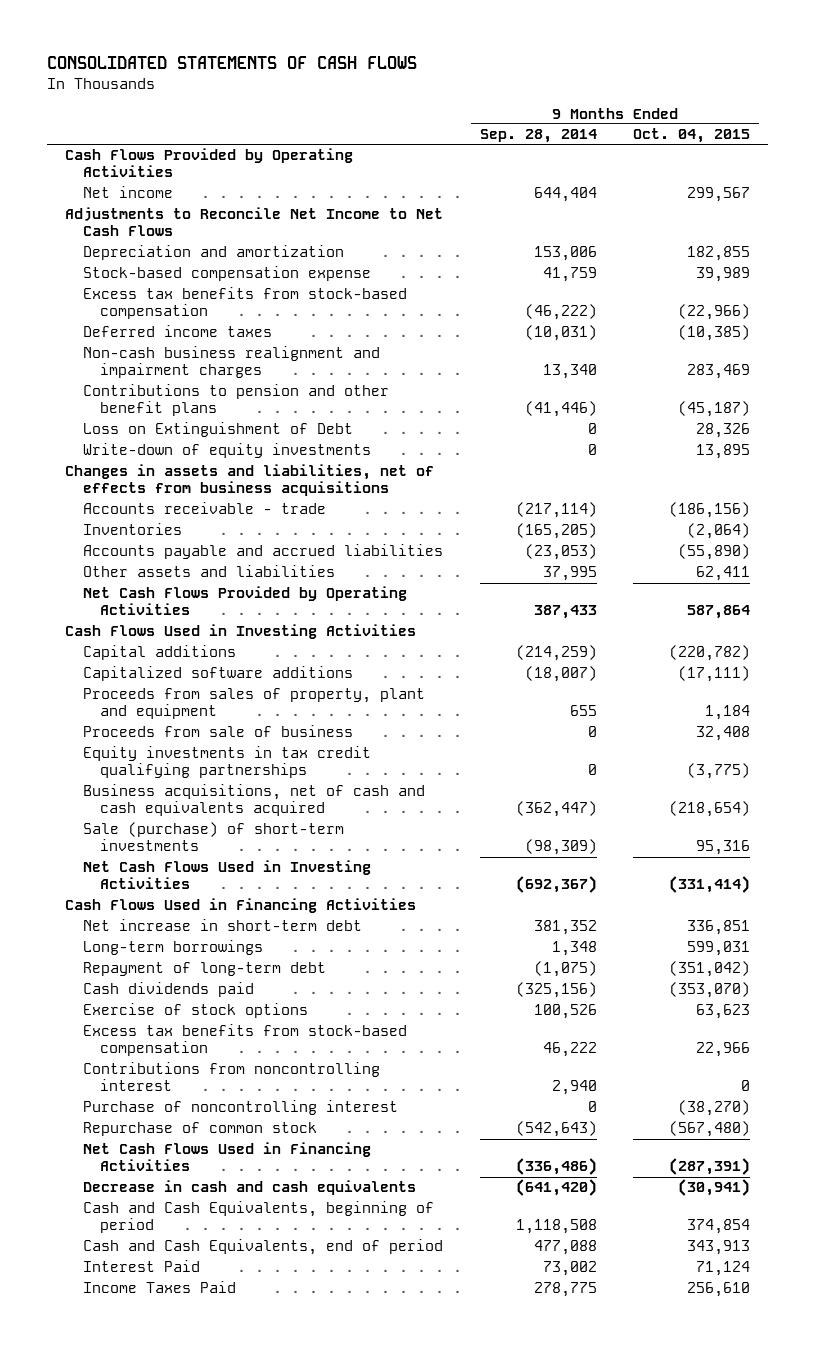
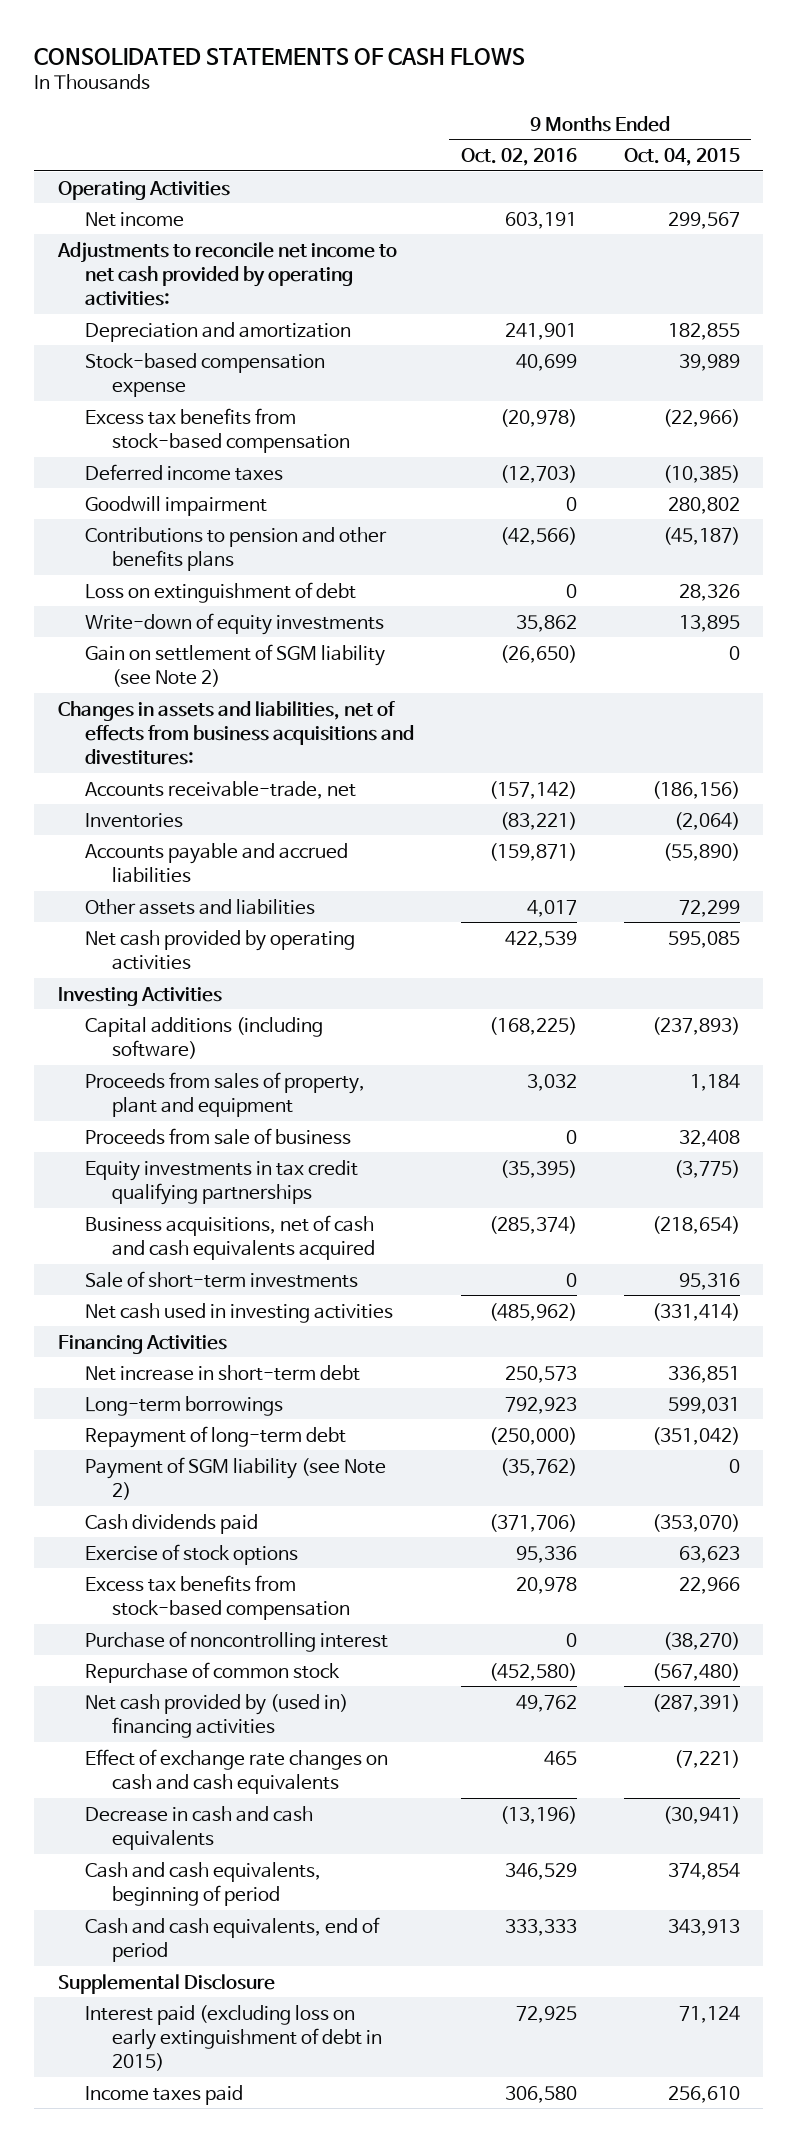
[479,129,597,144] Sep. 28, 2014 -> none
none -> [460,147,577,166] Oct. 02, 2016
[65,148,354,178] Cash Flows Provided by Operating Activities -> [57,180,230,200] Operating Activities
[65,207,444,237] Adjustments to Reconcile Net Income to Net Cash Flows -> [56,241,397,307] Adjustments to reconcile net income to net cash provided by operating activities:
[82,346,380,379] Non-cash business realignment and impairment charges -> none
none -> [85,495,268,516] Goodwill impairment
[82,384,389,417] Contributions to pension and other benefit plans -> [85,526,388,571] Contributions to pension and other benefits plans
[82,422,353,438] Loss on Extinguishment of Debt -> [85,581,357,603] Loss on extinguishment of debt
none -> [85,643,386,687] Gain on settlement of SGM liability (see Note 2)
[65,464,435,497] Changes in assets and liabilities, net of effects from business acquisitions -> [57,700,415,766] Changes in assets and liabilities, net of effects from business acquisitions and divestitures:
[82,502,326,515] Accounts receivable - trade -> [85,780,357,799] Accounts receivable-trade, net
[82,666,353,682] Capitalized software additions -> none
[696,566,751,582] 62,411 -> [678,899,740,917] 72,299
[82,586,407,616] Net Cash Flows Provided by Operating Activities -> [85,929,356,970] Net cash provided by operating activities
[687,605,751,620] 587,864 -> [667,930,740,948] 595,085
[65,624,417,640] Cash Flows Used in Investing Activities -> [57,986,222,1006] Investing Activities
[82,645,236,661] Capital additions -> [85,1016,324,1059] Capital additions (including software)
[669,645,751,662] (220,782) -> [651,1016,740,1035] (237,893)
[82,822,344,852] Sale (purchase) of short-term investments -> [85,1270,359,1288] Sale of short-term investments
[82,860,371,890] Net Cash Flows Used in Investing Activities -> [85,1302,394,1323] Net cash used in investing activities
[65,898,417,914] Cash Flows Used in Financing Activities -> [57,1334,227,1354] Financing Activities
none -> [85,1456,387,1500] Payment of SGM liability (see Note 2)
[82,1062,380,1092] Contributions from noncontrolling interest -> none
[82,1142,371,1172] Net Cash Flows Used in Financing Activities -> [85,1693,349,1738] Net cash provided by (used in) financing activities
none -> [85,1748,389,1794] Effect of exchange rate changes on cash and cash equivalents
[82,1201,434,1234] Cash and Cash Equivalents, beginning of period -> [85,1861,322,1906] Cash and cash equivalents, beginning of period
[82,1239,443,1256] Cash and Cash Equivalents, end of period -> [85,1916,381,1962] Cash and cash equivalents, end of period
none -> [57,1973,275,1994] Supplemental Disclosure
[82,1260,200,1273] Interest Paid -> [85,2004,383,2072] Interest paid (excluding loss on early extinguishment of debt in 2015)
[82,1281,236,1294] Income Taxes Paid -> [85,2084,244,2105] Income taxes paid

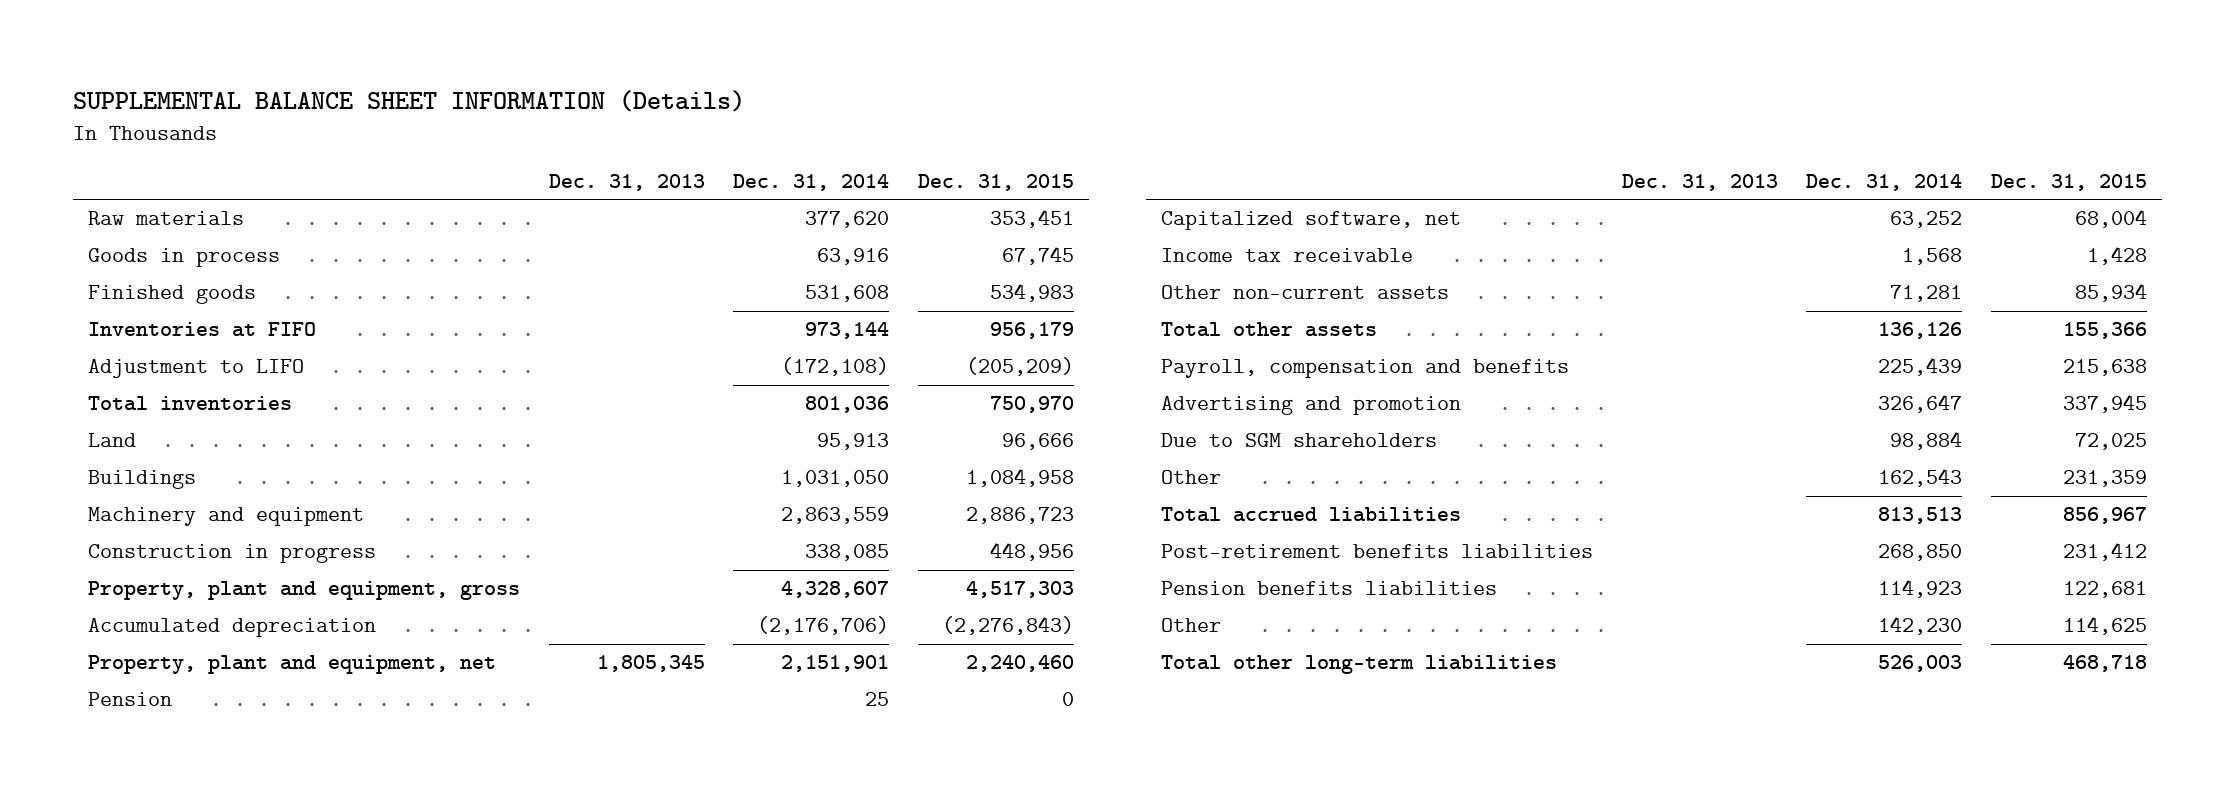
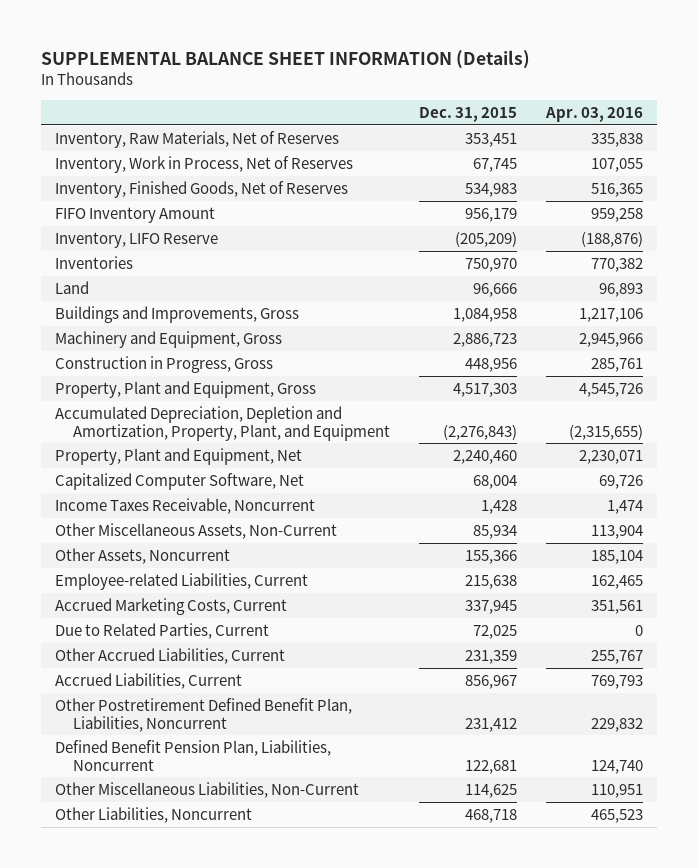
[548,173,705,191] Dec. 31, 2013 -> none
[733,173,890,191] Dec. 31, 2014 -> none
none -> [544,107,643,123] Apr. 03, 2016
[87,211,244,226] Raw materials -> [55,130,340,148] Inventory, Raw Materials, Net of Reserves
[87,248,280,268] Goods in process -> [55,155,354,173] Inventory, Work in Process, Net of Reserves
[87,285,256,305] Finished goods -> [55,180,349,198] Inventory, Finished Goods, Net of Reserves
[87,322,316,338] Inventories at FIFO -> [55,206,216,223] FIFO Inventory Amount
[87,359,304,379] Adjustment to LIFO -> [55,231,219,248] Inventory, LIFO Reserve
[87,396,292,412] Total inventories -> [55,255,134,269] Inventories
[87,692,172,707] Pension -> none
[87,470,196,490] Buildings -> [55,305,300,323] Buildings and Improvements, Gross
[87,507,364,527] Machinery and equipment -> [55,330,283,348] Machinery and Equipment, Gross
[87,544,376,564] Construction in progress -> [55,355,274,373] Construction in Progress, Gross
[87,581,520,601] Property, plant and equipment, gross -> [55,380,317,398] Property, Plant and Equipment, Gross
[87,618,376,638] Accumulated depreciation -> [55,405,390,441] Accumulated Depreciation, Depletion and Amortization, Property, Plant, and Equipment
[87,655,496,675] Property, plant and equipment, net -> [55,447,303,465] Property, Plant and Equipment, Net
[1160,211,1461,231] Capitalized software, net -> [55,472,305,490] Capitalized Computer Software, Net
[1160,248,1413,263] Income tax receivable -> [55,497,316,514] Income Taxes Receivable, Noncurrent
[1160,285,1449,300] Other non-current assets -> [55,522,338,539] Other Miscellaneous Assets, Non-Current
[1160,322,1377,338] Total other assets -> [55,547,231,564] Other Assets, Noncurrent
[1160,359,1569,379] Payroll, compensation and benefits -> [55,572,309,590] Employee-related Liabilities, Current
[1160,396,1461,416] Advertising and promotion -> [55,597,288,615] Accrued Marketing Costs, Current
[1160,433,1437,448] Due to SGM shareholders -> [55,622,270,639] Due to Related Parties, Current
[1160,470,1221,485] Other -> [55,647,286,664] Other Accrued Liabilities, Current
[1160,507,1461,523] Total accrued liabilities -> [55,672,243,689] Accrued Liabilities, Current
[1160,544,1593,559] Post-retirement benefits liabilities -> [55,697,353,732] Other Postretirement Defined Benefit Plan, Liabilities, Noncurrent
[1160,581,1497,596] Pension benefits liabilities -> [55,739,332,771] Defined Benefit Pension Plan, Liabilities, Noncurrent
[1160,618,1221,633] Other -> [55,781,360,798] Other Miscellaneous Liabilities, Non-Current
[1160,655,1557,675] Total other long-term liabilities -> [55,806,253,823] Other Liabilities, Noncurrent

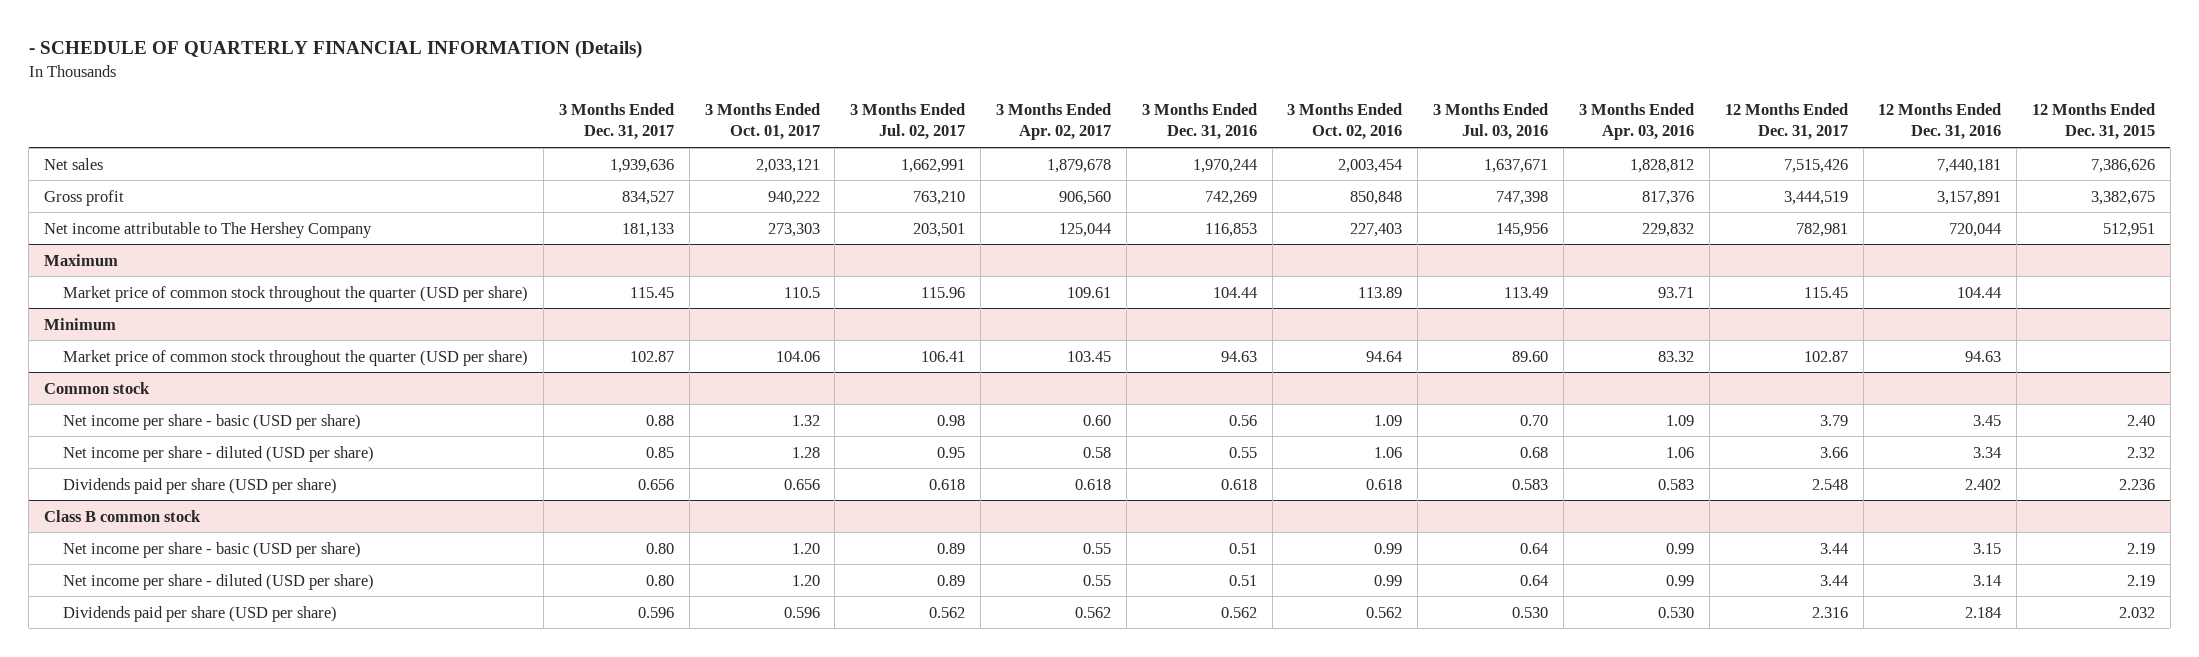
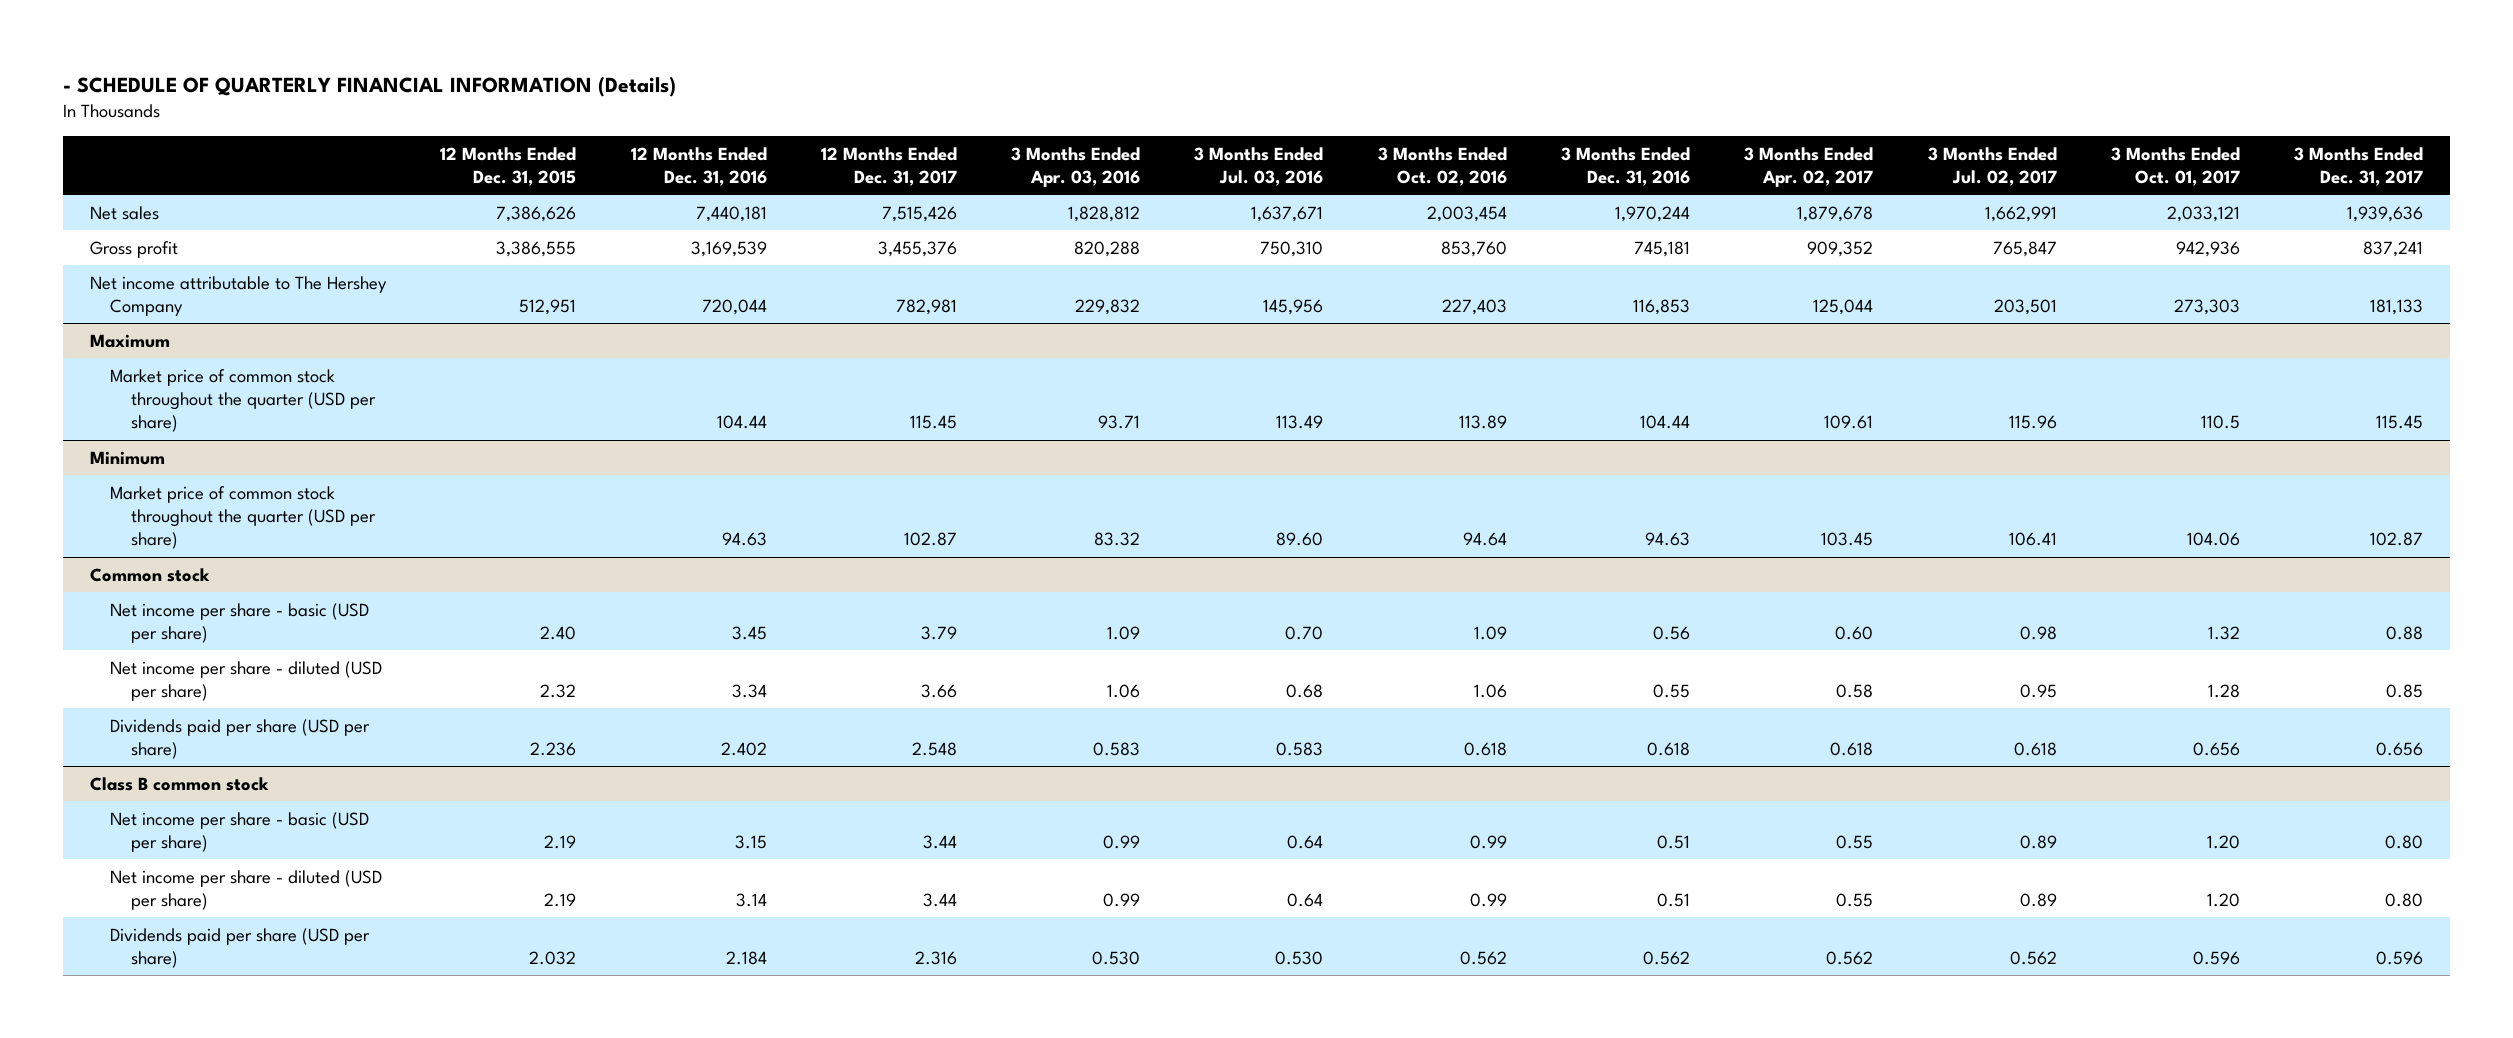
[621,190,674,205] 834,527 -> [2363,240,2424,257] 837,241
[767,190,820,205] 940,222 -> [2175,240,2240,257] 942,936
[913,190,966,205] 763,210 -> [1992,240,2057,257] 765,847
[1059,190,1112,205] 906,560 -> [1807,240,1874,257] 909,352
[1204,190,1257,205] 742,269 -> [1634,240,1691,257] 745,181
[1350,190,1403,205] 850,848 -> [1440,240,1507,257] 853,760
[1496,190,1549,205] 747,398 -> [1260,240,1324,257] 750,310
[1641,190,1694,205] 817,376 -> [1074,240,1141,257] 820,288
[1783,190,1848,205] 3,444,519 -> [877,240,957,257] 3,455,376
[1937,190,2002,205] 3,157,891 -> [690,240,767,257] 3,169,539
[2091,190,2156,205] 3,382,675 -> [496,240,577,257] 3,386,555

